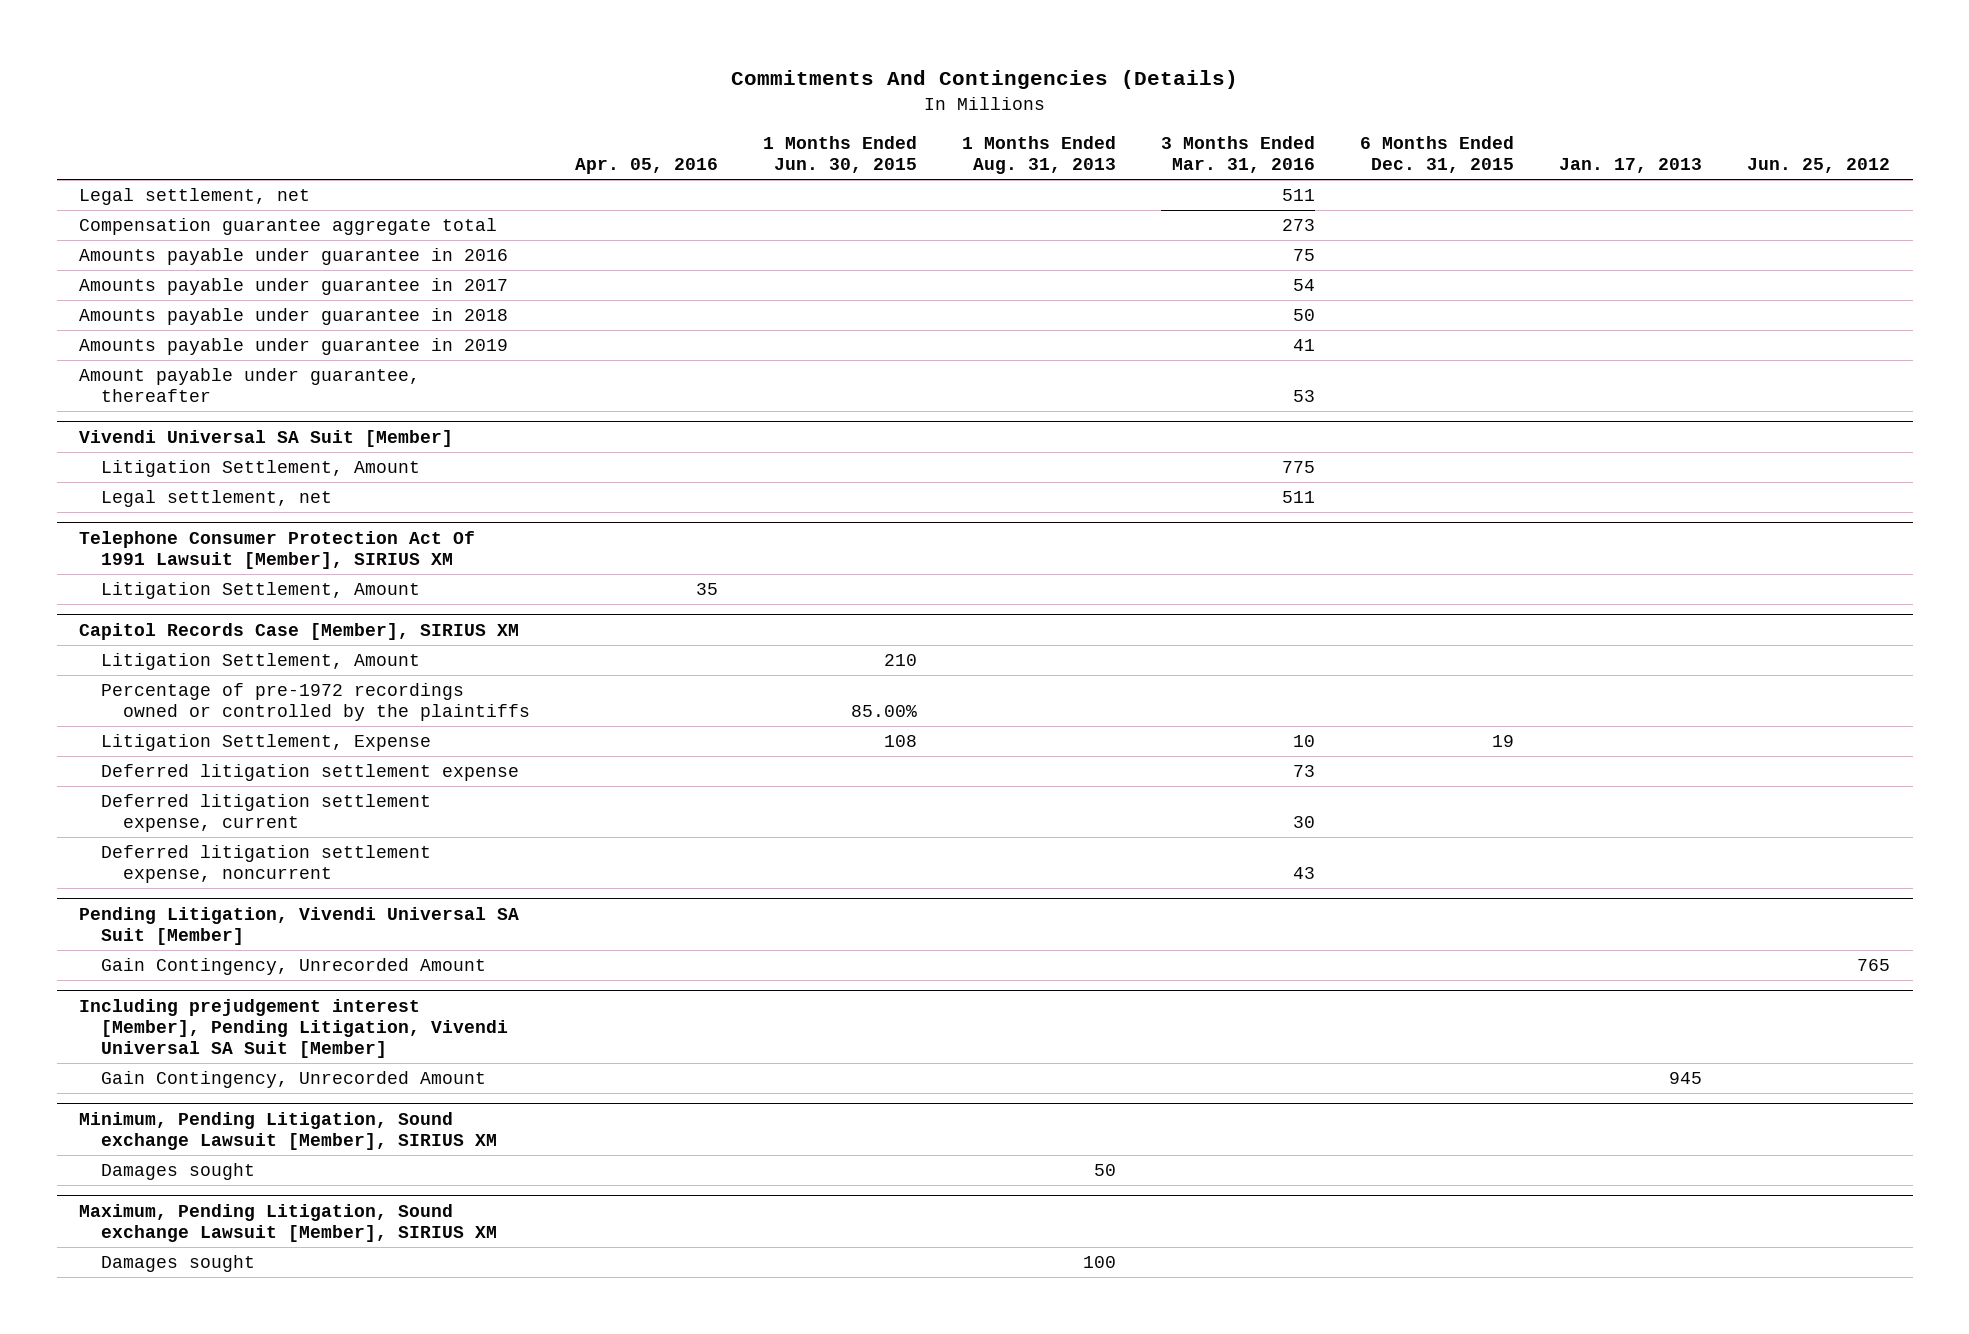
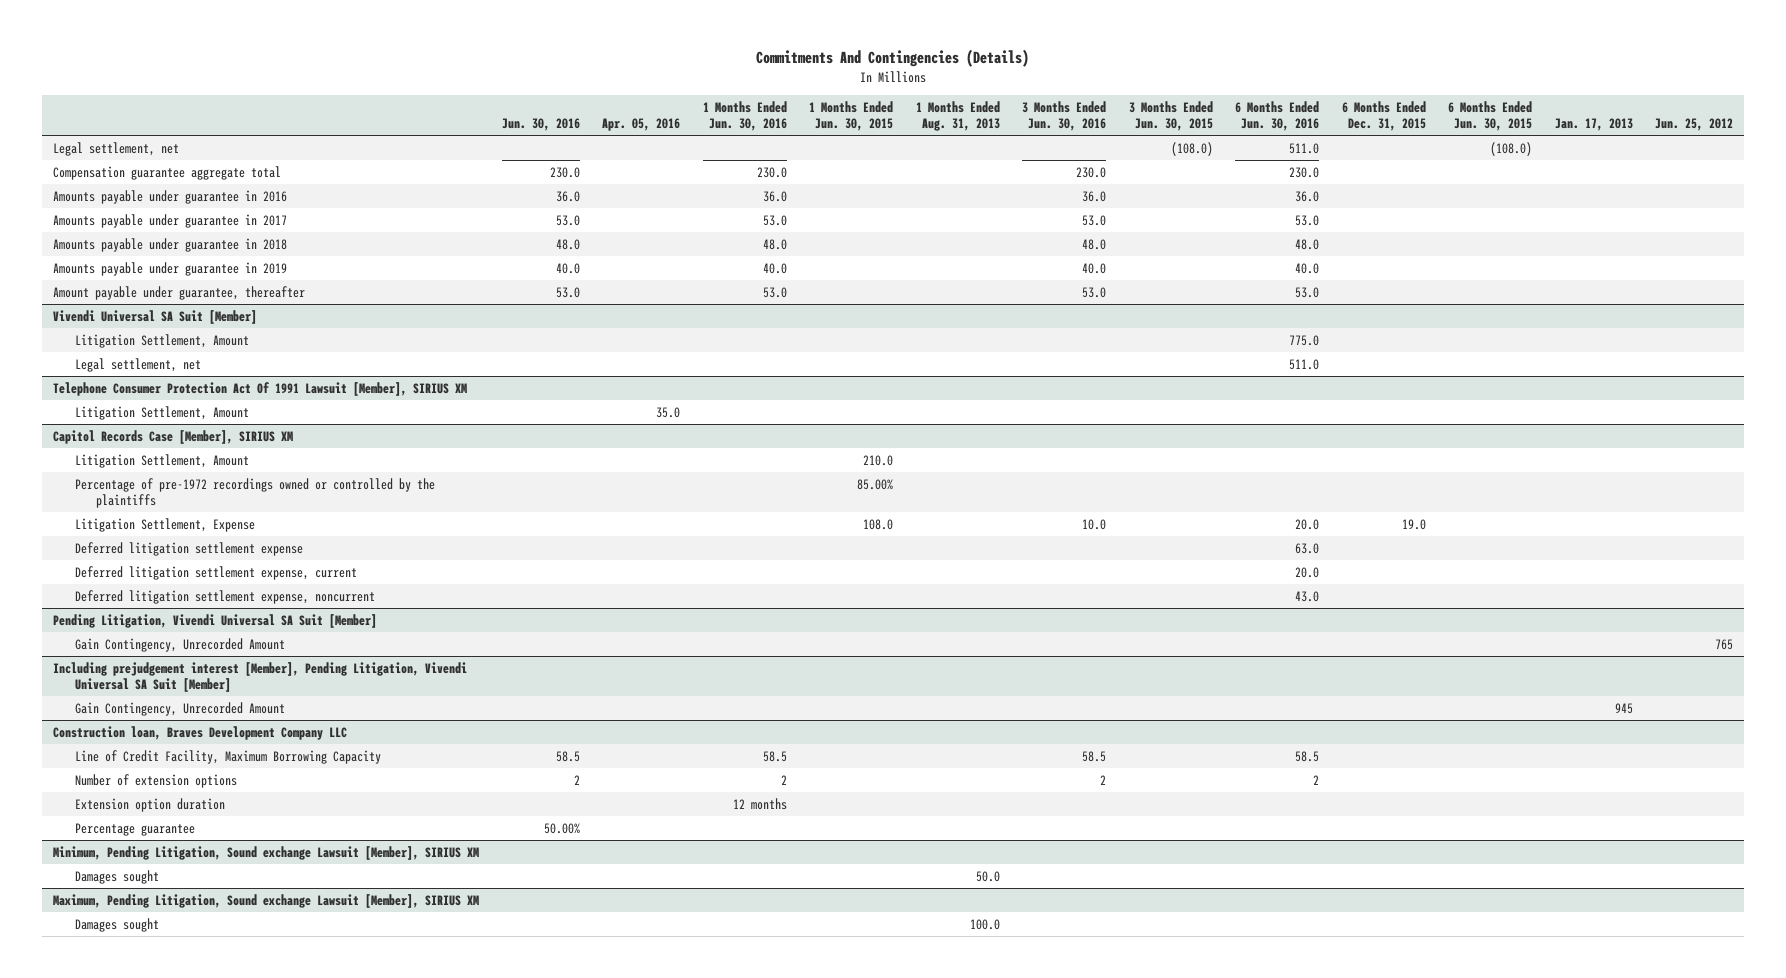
[1161,135,1316,174] 3 Months Ended Mar. 31, 2016 -> none
none -> [501,118,580,132] Jun. 30, 2016
none -> [702,101,787,132] 1 Months Ended Jun. 30, 2016
none -> [1022,101,1107,132] 3 Months Ended Jun. 30, 2016
none -> [1128,101,1213,132] 3 Months Ended Jun. 30, 2015
none -> [1235,101,1320,132] 6 Months Ended Jun. 30, 2016
none -> [1448,101,1533,132] 6 Months Ended Jun. 30, 2015
[696,583,719,596] 35 -> [656,406,681,418] 35.0
[884,654,918,667] 210 -> [863,454,894,466] 210.0
[884,735,918,748] 108 -> [863,518,894,530] 108.0
[1492,735,1515,748] 19 -> [1401,518,1426,530] 19.0
none -> [53,725,348,740] Construction loan, Braves Development Company LLC
none -> [74,749,381,764] Line of Credit Facility, Maximum Borrowing Capacity
none -> [74,773,237,788] Number of extension options
none -> [74,797,225,812] Extension option duration
none -> [74,822,195,836] Percentage guarantee
[1094,1164,1117,1177] 50 -> [975,870,1000,882] 50.0
[1083,1256,1117,1269] 100 -> [969,918,1000,930] 100.0

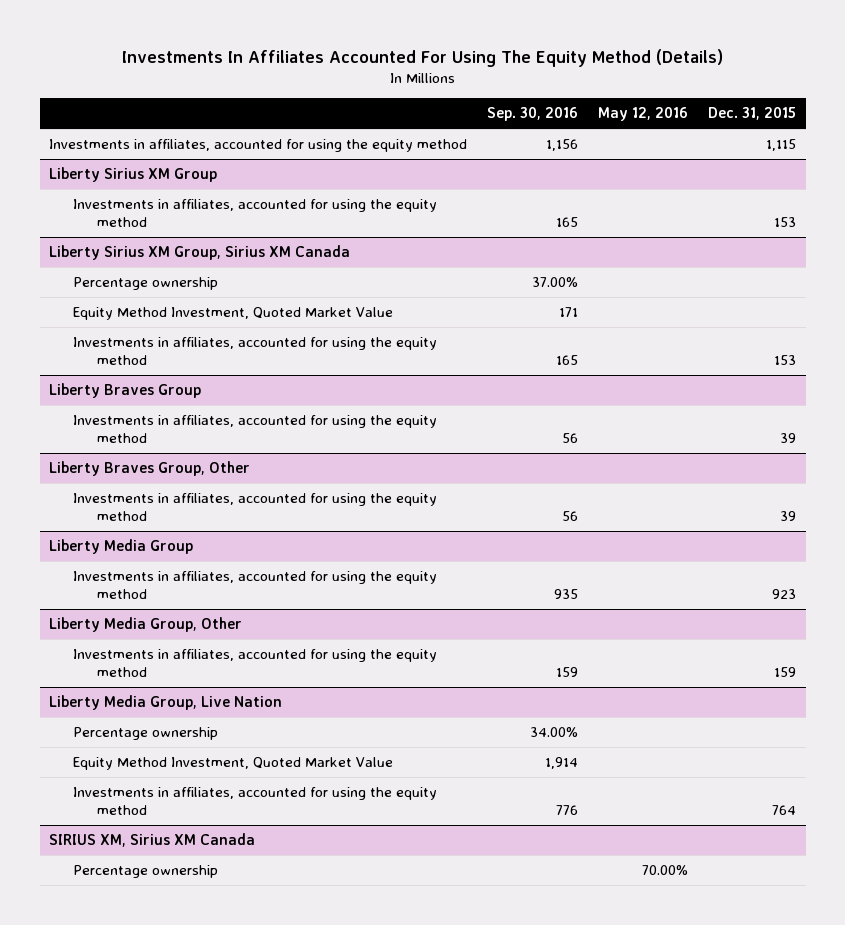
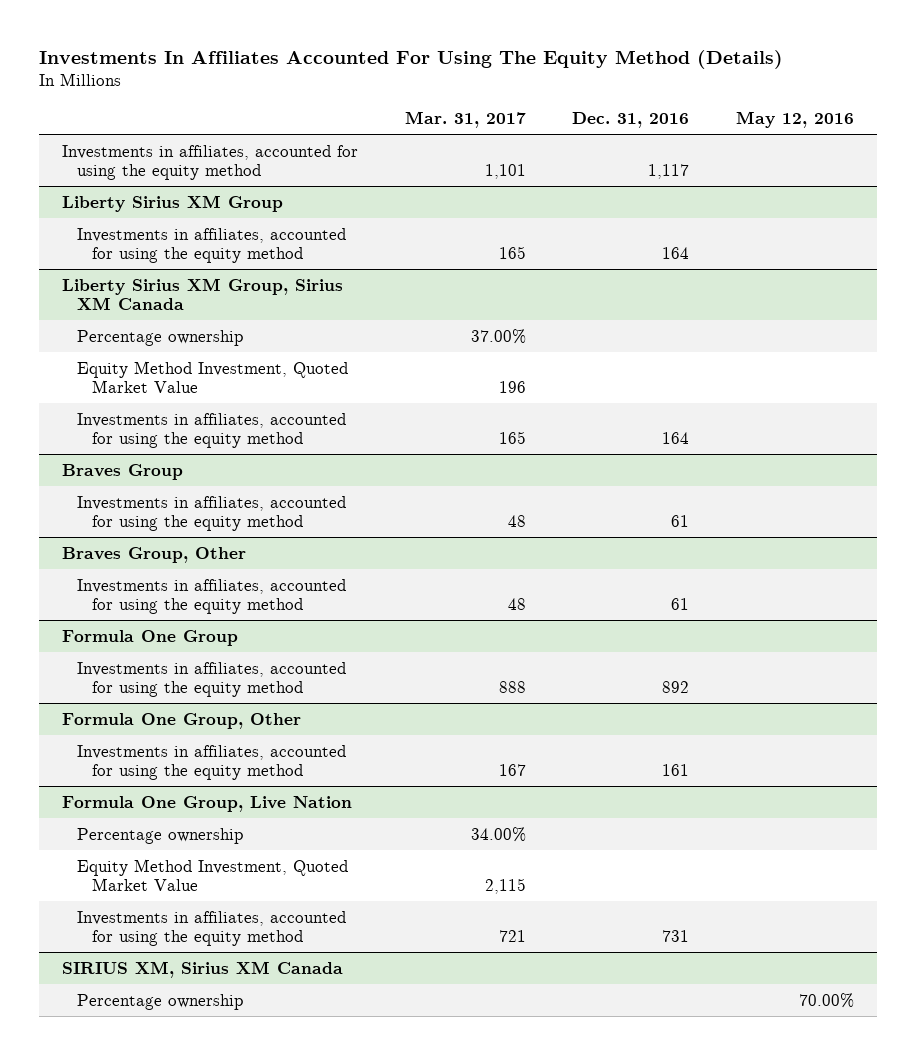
[487,107,579,122] Sep. 30, 2016 -> none
[707,107,796,121] Dec. 31, 2015 -> none
none -> [404,111,526,129] Mar. 31, 2017
none -> [572,112,690,129] Dec. 31, 2016
[49,382,202,398] Liberty Braves Group -> [62,463,184,480] Braves Group
[49,460,251,476] Liberty Braves Group, Other -> [62,546,247,563] Braves Group, Other
[49,538,194,554] Liberty Media Group -> none
[73,570,438,600] Investments in affiliates, accounted for using the equity method -> none
[49,616,243,632] Liberty Media Group, Other -> none
[73,648,438,678] Investments in affiliates, accounted for using the equity method -> none
[49,694,283,710] Liberty Media Group, Live Nation -> none
[73,726,219,740] Percentage ownership -> none
[73,756,394,770] Equity Method Investment, Quoted Market Value -> none
[73,786,438,816] Investments in affiliates, accounted for using the equity method -> none
none -> [62,629,239,646] Formula One Group
none -> [76,661,346,698] Investments in affiliates, accounted for using the equity method
none -> [62,712,302,729] Formula One Group, Other
none -> [76,744,346,781] Investments in affiliates, accounted for using the equity method
none -> [62,795,353,812] Formula One Group, Live Nation
none -> [76,827,243,844] Percentage ownership
none -> [76,858,348,892] Equity Method Investment, Quoted Market Value
none -> [76,910,346,947] Investments in affiliates, accounted for using the equity method

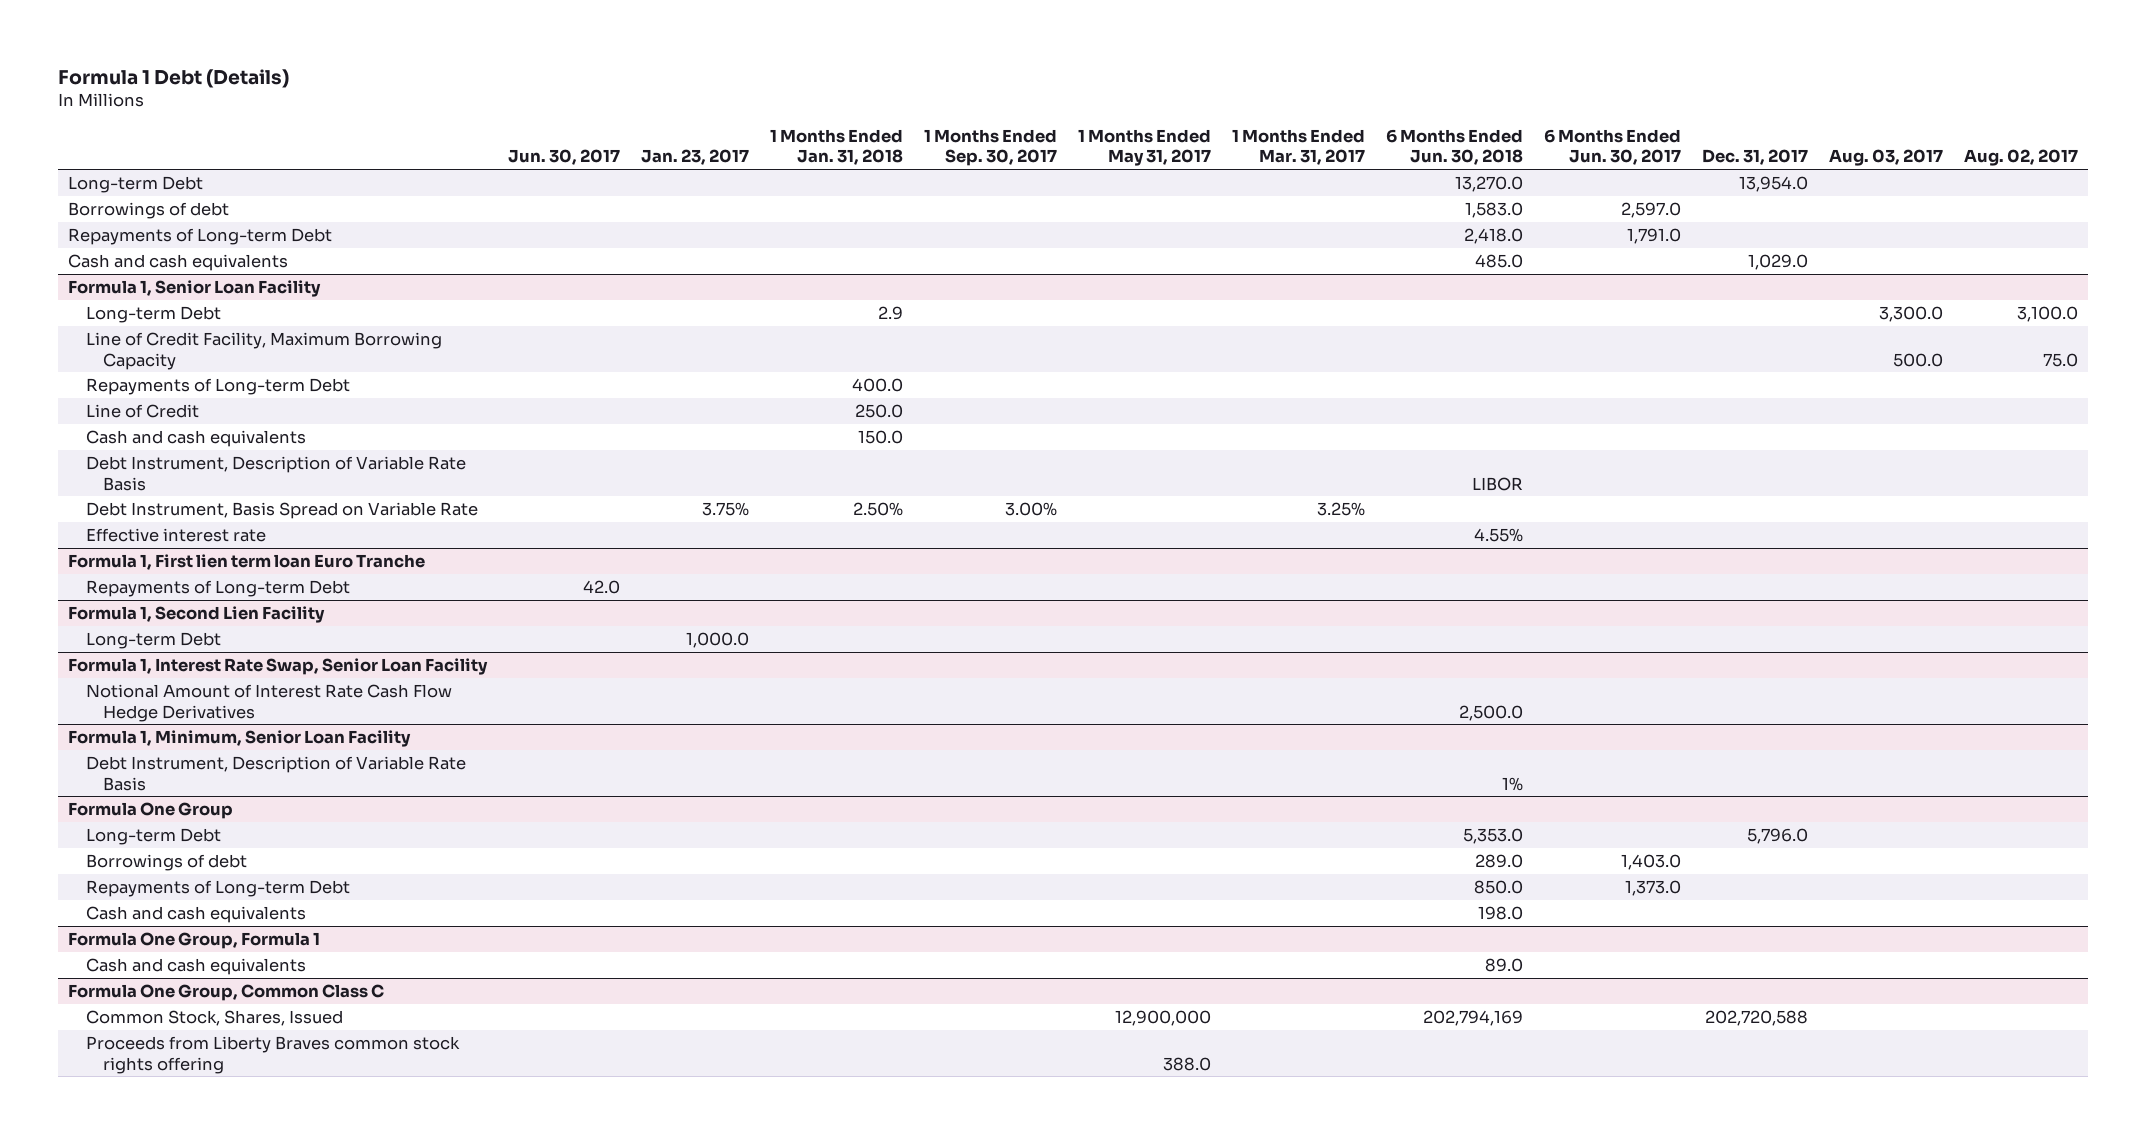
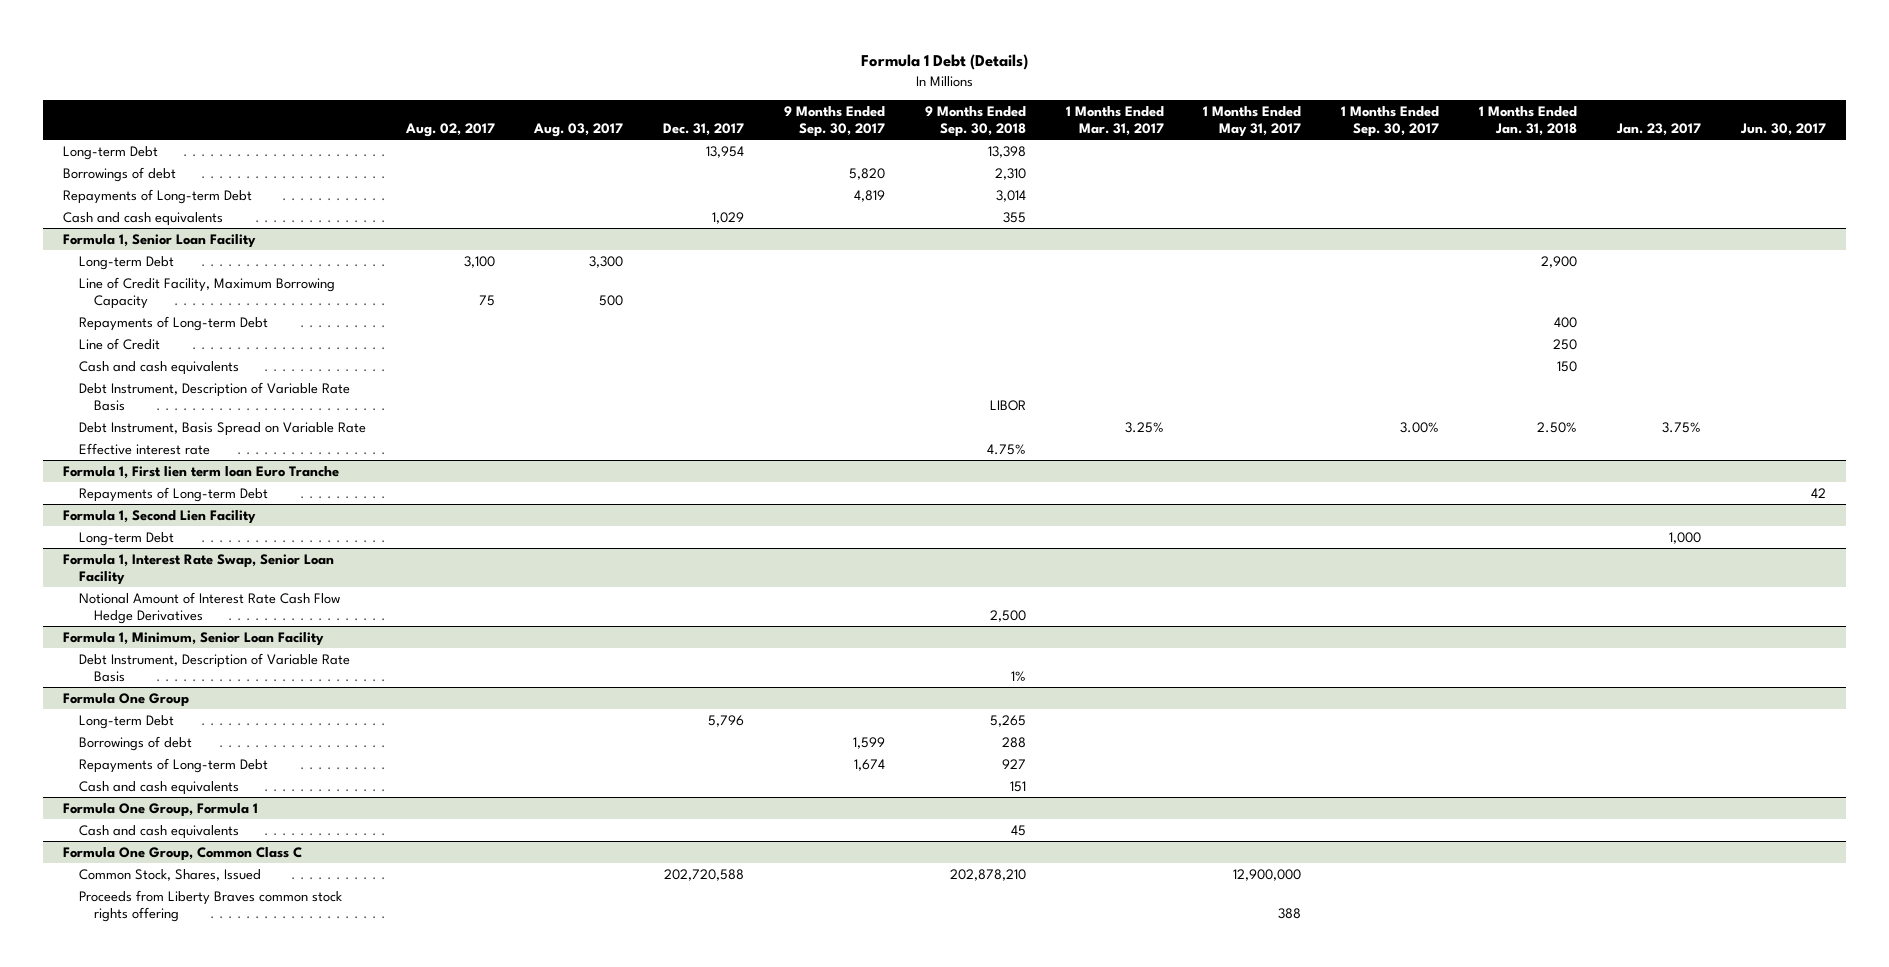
[1385,128,1523,166] 6 Months Ended Jun. 30, 2018 -> none
[1543,128,1681,166] 6 Months Ended Jun. 30, 2017 -> none
none -> [783,105,885,138] 9 Months Ended Sep. 30, 2017
none -> [924,105,1026,138] 9 Months Ended Sep. 30, 2018
[1738,175,1808,192] 13,954.0 -> [706,145,745,158] 13,954
[1747,253,1808,270] 1,029.0 -> [712,211,745,224] 1,029
[878,305,904,320] 2.9 -> [1541,255,1578,268] 2,900
[1878,305,1943,322] 3,300.0 -> [589,255,624,268] 3,300
[2016,305,2078,322] 3,100.0 -> [463,255,495,268] 3,100
[1892,352,1943,367] 500.0 -> [599,294,624,306] 500
[2042,352,2078,367] 75.0 -> [478,294,495,306] 75
[852,377,904,392] 400.0 -> [1554,316,1578,328] 400
[855,403,904,418] 250.0 -> [1553,338,1578,350] 250
[858,429,904,444] 150.0 -> [1557,360,1578,372] 150
[583,579,621,594] 42.0 -> [1810,487,1826,498] 42
[686,631,750,648] 1,000.0 -> [1668,531,1701,544] 1,000
[1746,827,1808,844] 5,796.0 -> [708,714,745,727] 5,796
[1162,1056,1211,1071] 388.0 -> [1278,907,1302,919] 388

